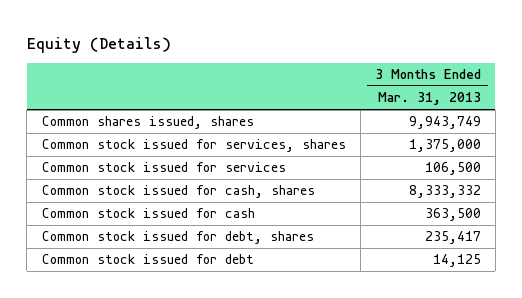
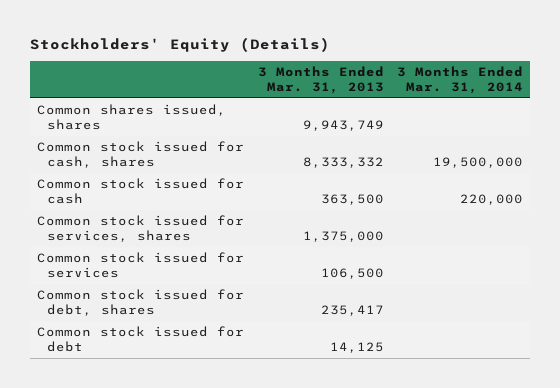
[26,36,171,53] Equity (Details) -> [30,36,331,52] Stockholders' Equity (Details)
none -> [397,65,524,95] 3 Months Ended Mar. 31, 2014
[41,139,346,153] Common stock issued for services, shares -> [37,215,245,243] Common stock issued for services, shares
[41,162,286,173] Common stock issued for services -> [37,252,245,279] Common stock issued for services

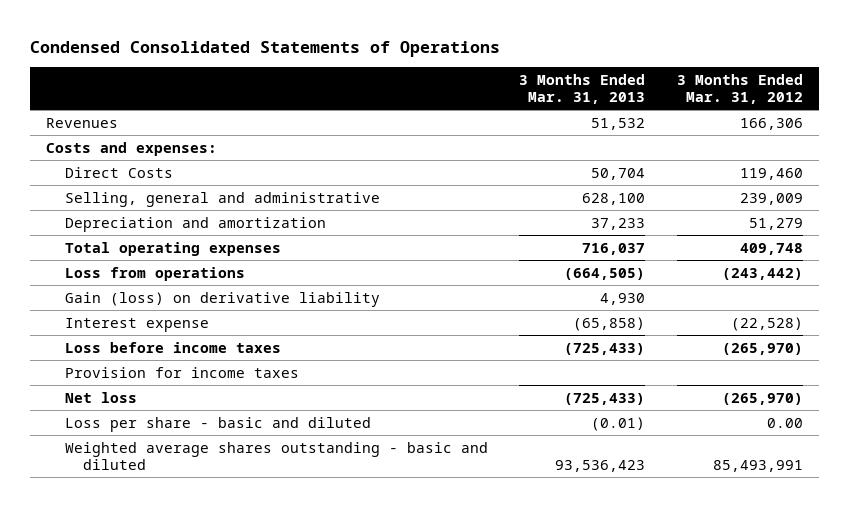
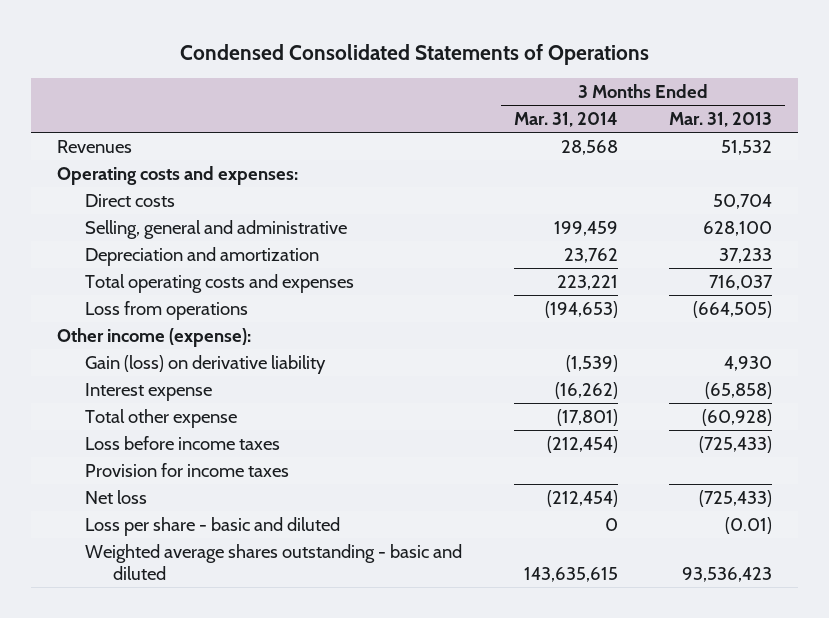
[677,73,804,105] 3 Months Ended Mar. 31, 2012 -> none
none -> [513,112,618,128] Mar. 31, 2014
[45,141,217,156] Costs and expenses: -> [56,165,298,185] Operating costs and expenses:
[64,166,173,178] Direct Costs -> [85,193,176,207] Direct costs
[64,241,281,256] Total operating expenses -> [85,273,355,293] Total operating costs and expenses
none -> [56,327,251,347] Other income (expense):
none -> [85,408,238,428] Total other expense

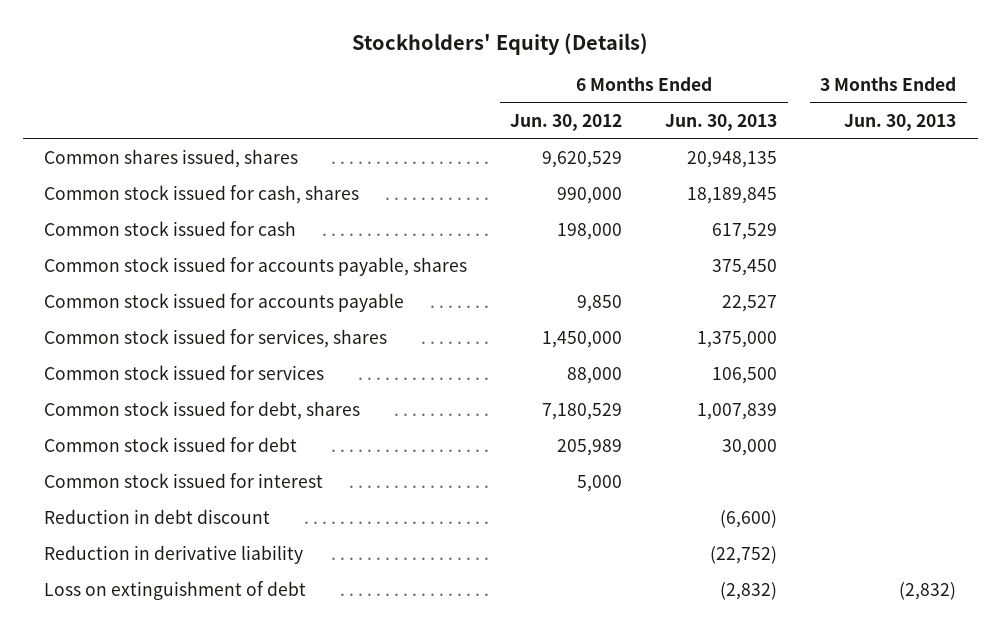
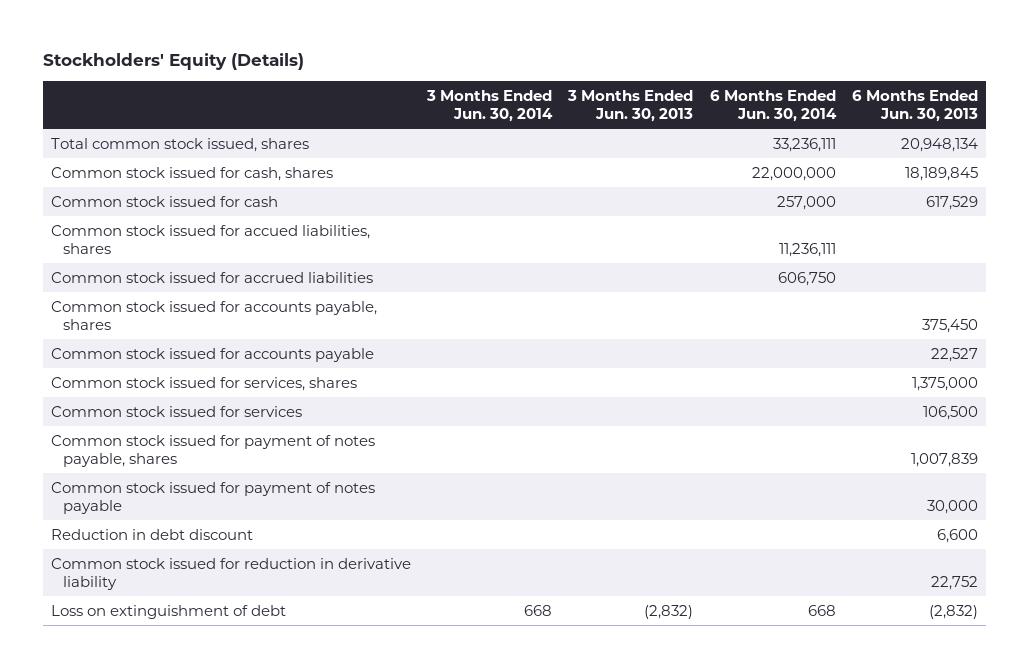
[510,114,623,132] Jun. 30, 2012 -> none
none -> [426,89,554,122] 3 Months Ended Jun. 30, 2014
none -> [709,89,837,122] 6 Months Ended Jun. 30, 2014
[44,149,299,169] Common shares issued, shares -> [50,137,309,152] Total common stock issued, shares
[687,151,778,169] 20,948,135 -> [901,137,979,152] 20,948,134
none -> [50,224,370,255] Common stock issued for accued liabilities, shares
none -> [50,271,373,283] Common stock issued for accrued liabilities
[44,473,324,489] Common stock issued for interest -> none
[44,401,361,421] Common stock issued for debt, shares -> [50,434,375,468] Common stock issued for payment of notes payable, shares
[44,437,298,453] Common stock issued for debt -> [50,481,375,515] Common stock issued for payment of notes payable
[720,510,778,529] (6,600) -> [937,528,979,543] 6,600
[44,545,304,565] Reduction in derivative liability -> [50,557,411,591] Common stock issued for reduction in derivative liability
[710,546,778,565] (22,752) -> [931,576,979,591] 22,752

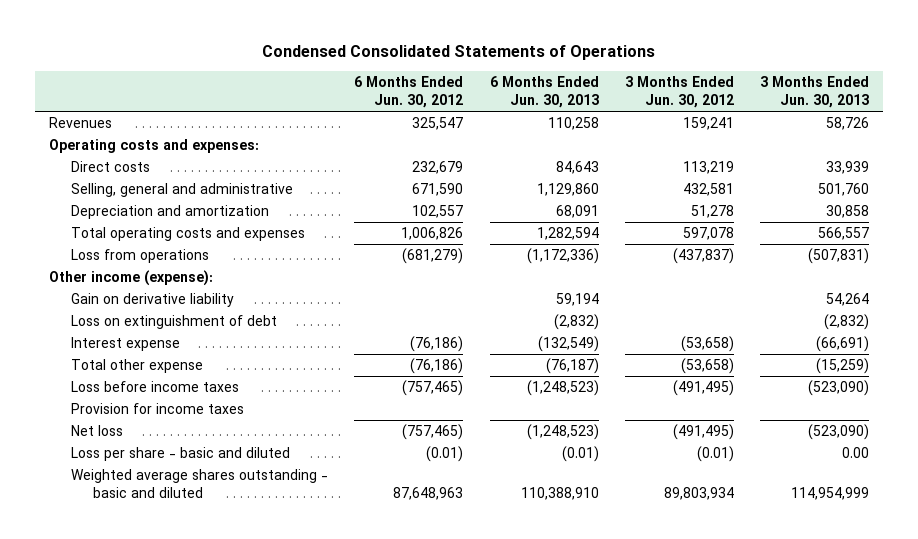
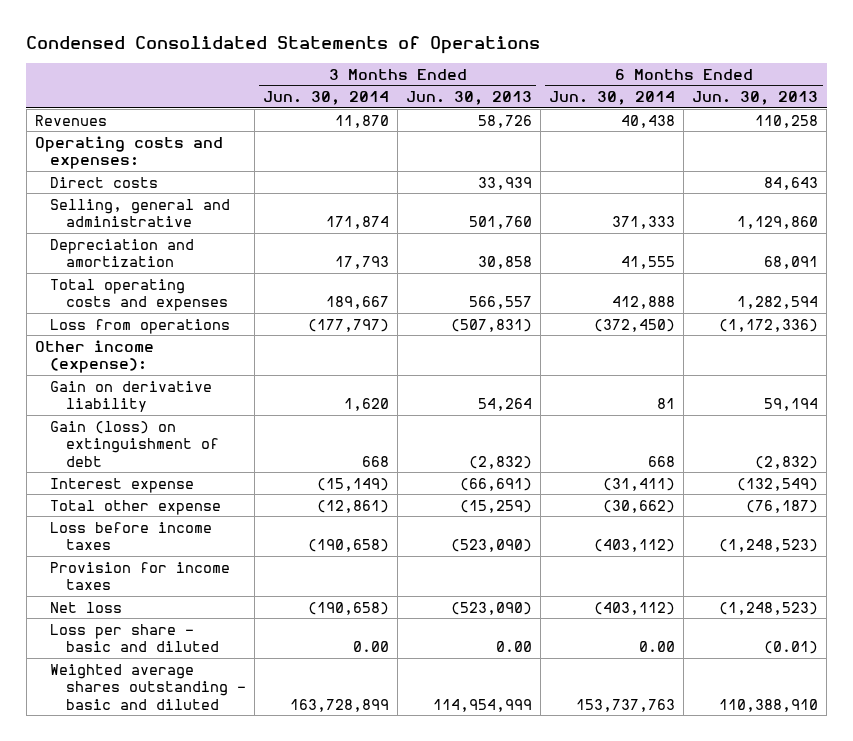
[354,76,464,108] 6 Months Ended Jun. 30, 2012 -> none
[624,76,734,108] 3 Months Ended Jun. 30, 2012 -> none
none -> [262,91,389,106] Jun. 30, 2014
none -> [549,91,676,106] Jun. 30, 2014
[70,315,277,330] Loss on extinguishment of debt -> [50,420,219,467] Gain (loss) on extinguishment of debt

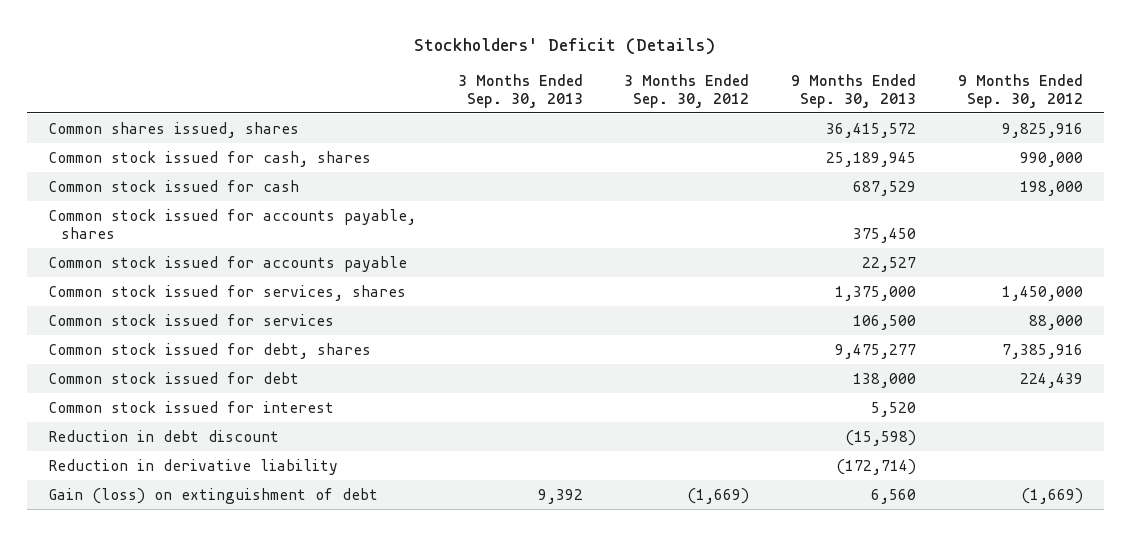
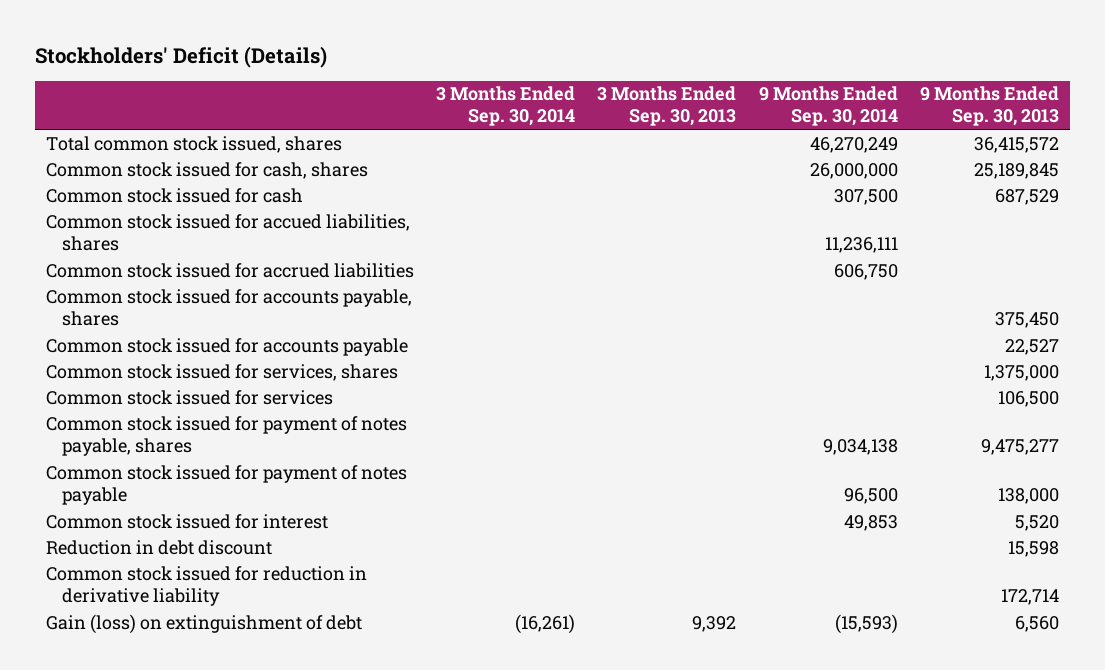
[624,73,750,108] 3 Months Ended Sep. 30, 2012 -> none
[958,73,1084,108] 9 Months Ended Sep. 30, 2012 -> none
none -> [436,86,576,127] 3 Months Ended Sep. 30, 2014
none -> [758,86,898,127] 9 Months Ended Sep. 30, 2014
[47,121,299,138] Common shares issued, shares -> [46,135,343,153] Total common stock issued, shares
[826,151,917,167] 25,189,945 -> [973,162,1059,179] 25,189,845
none -> [46,213,411,251] Common stock issued for accued liabilities, shares
none -> [46,262,415,278] Common stock issued for accrued liabilities
[47,342,371,359] Common stock issued for debt, shares -> [46,415,408,456] Common stock issued for payment of notes payable, shares
[47,371,299,384] Common stock issued for debt -> [46,464,408,505] Common stock issued for payment of notes payable
[845,429,917,446] (15,598) -> [1007,540,1059,557] 15,598
[47,458,338,475] Reduction in derivative liability -> [46,565,368,606] Common stock issued for reduction in derivative liability
[836,458,917,475] (172,714) -> [1000,588,1059,605] 172,714

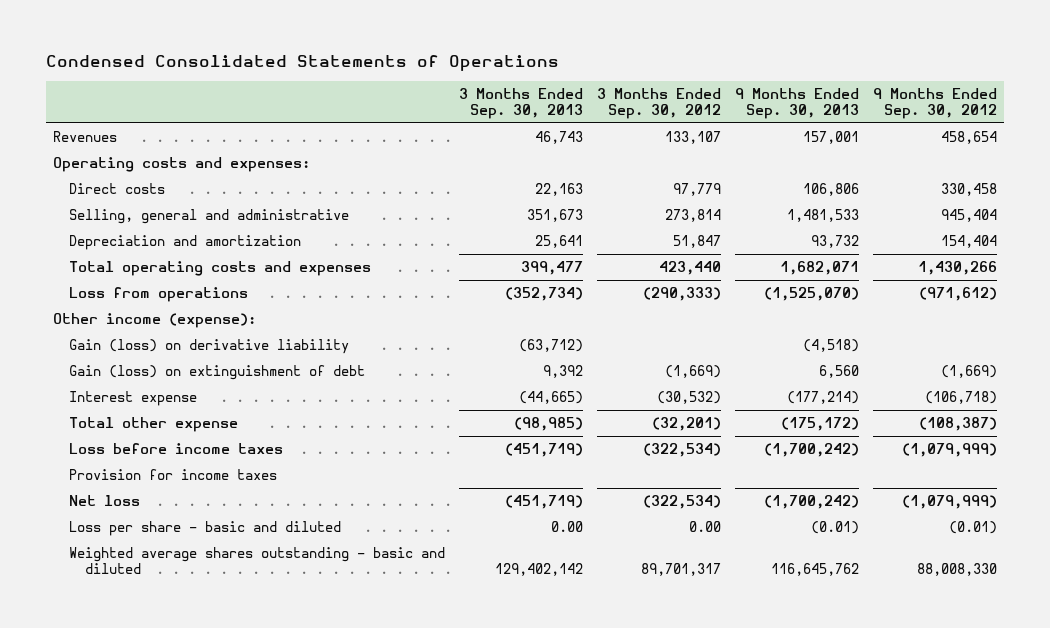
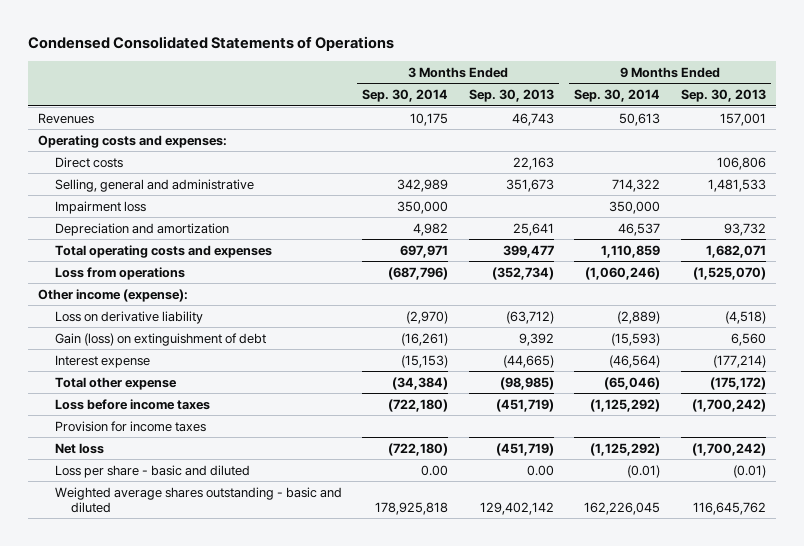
[596,87,721,119] 3 Months Ended Sep. 30, 2012 -> none
[872,87,997,119] 9 Months Ended Sep. 30, 2012 -> none
none -> [362,89,449,103] Sep. 30, 2014
none -> [574,89,661,103] Sep. 30, 2014
none -> [54,200,146,214] Impairment loss
[68,338,349,354] Gain (loss) on derivative liability -> [54,310,203,324] Loss on derivative liability

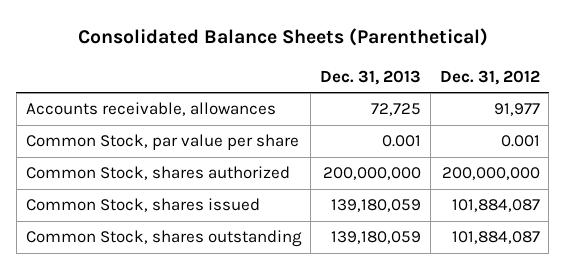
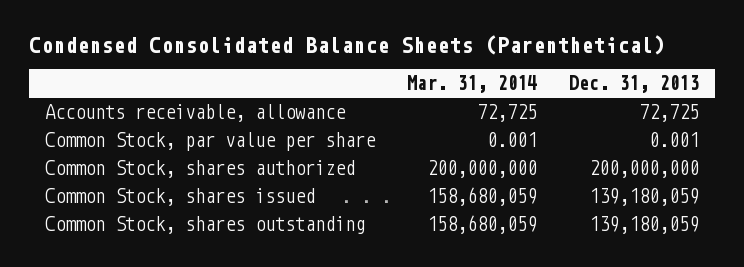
[77,28,488,47] Consolidated Balance Sheets (Parenthetical) -> [29,35,666,56] Condensed Consolidated Balance Sheets (Parenthetical)
[439,69,540,85] Dec. 31, 2012 -> none
none -> [406,75,537,94] Mar. 31, 2014
[25,102,276,117] Accounts receivable, allowances -> [45,104,347,123] Accounts receivable, allowance

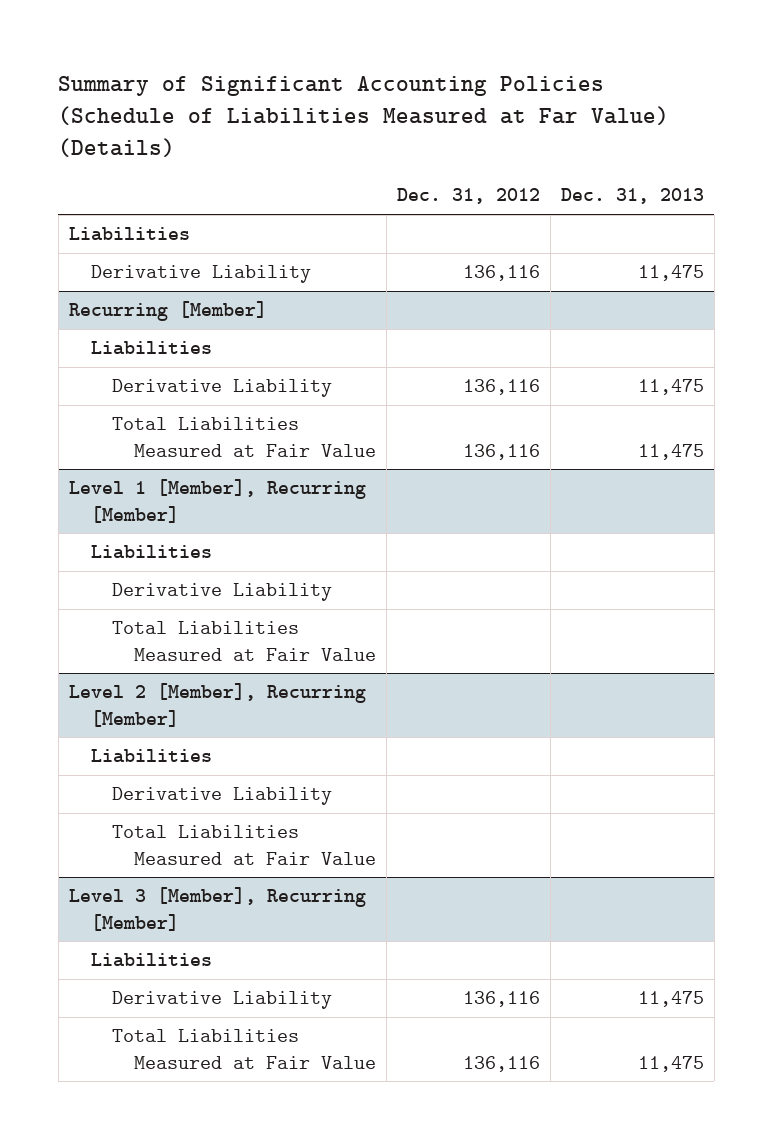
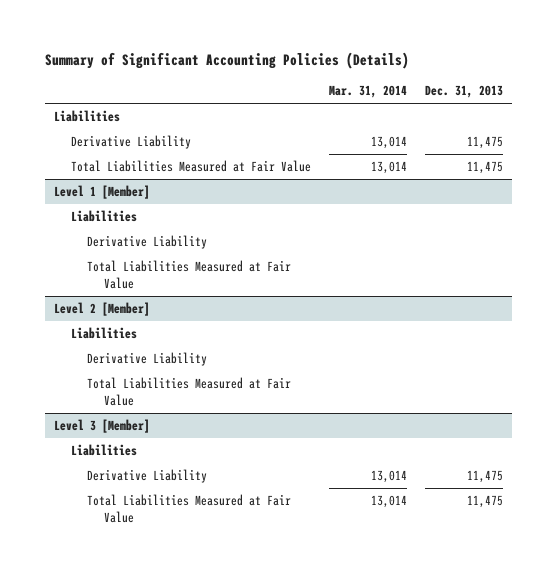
[58,75,670,158] Summary of Significant Accounting Policies (Schedule of Liabilities Measured at Far Value) (Details) -> [44,51,409,69] Summary of Significant Accounting Policies (Details)
[396,188,540,205] Dec. 31, 2012 -> none
none -> [328,85,407,99] Mar. 31, 2014
[68,301,267,322] Recurring [Member] -> none
[90,341,212,356] Liabilities -> none
[112,379,333,398] Derivative Liability -> none
[68,479,366,523] Level 1 [Member], Recurring [Member] -> [53,185,150,200] Level 1 [Member]
[68,683,366,727] Level 2 [Member], Recurring [Member] -> [53,302,150,317] Level 2 [Member]
[68,887,366,931] Level 3 [Member], Recurring [Member] -> [53,419,150,434] Level 3 [Member]

